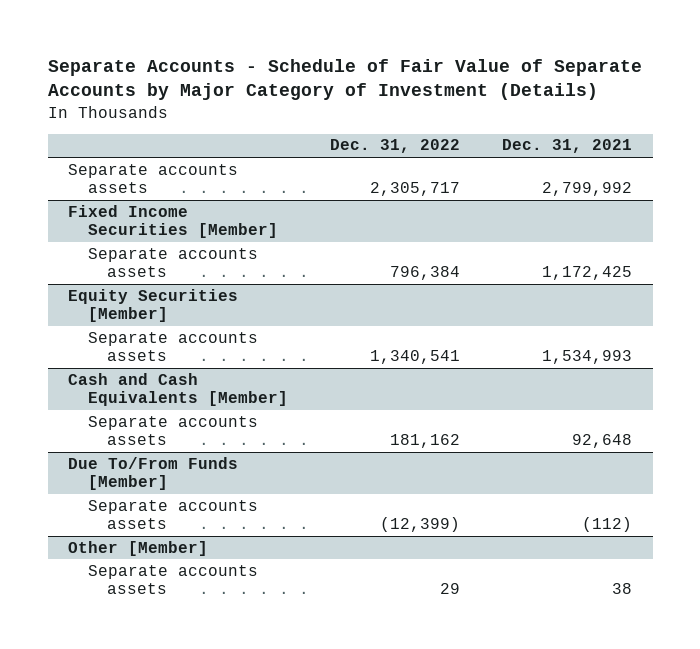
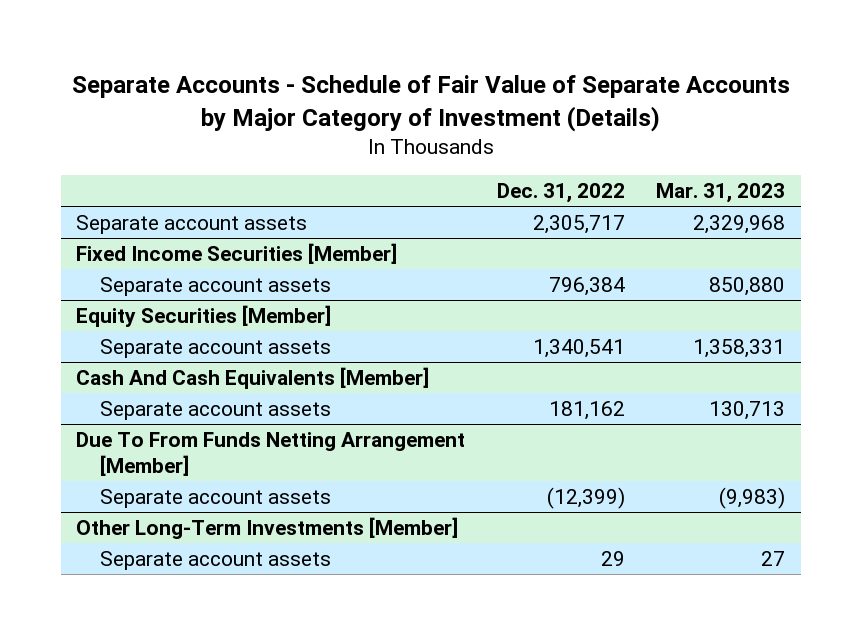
[501,139,632,154] Dec. 31, 2021 -> none
none -> [656,182,786,203] Mar. 31, 2023
[68,163,239,194] Separate accounts assets -> [76,214,308,234] Separate account assets
[87,247,258,278] Separate accounts assets -> [100,276,332,296] Separate account assets
[87,331,258,362] Separate accounts assets -> [100,338,332,358] Separate account assets
[68,372,288,407] Cash and Cash Equivalents [Member] -> [76,366,430,389] Cash And Cash Equivalents [Member]
[87,415,258,446] Separate accounts assets -> [100,400,332,420] Separate account assets
[68,456,239,491] Due To/From Funds [Member] -> [76,431,466,476] Due To From Funds Netting Arrangement [Member]
[87,499,258,530] Separate accounts assets -> [100,488,332,508] Separate account assets
[68,540,209,556] Other [Member] -> [76,516,459,539] Other Long-Term Investments [Member]
[87,564,258,595] Separate accounts assets -> [100,550,332,570] Separate account assets

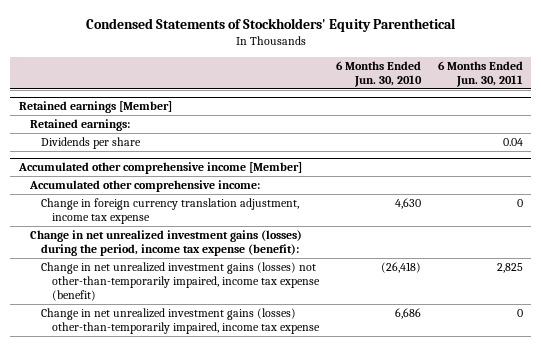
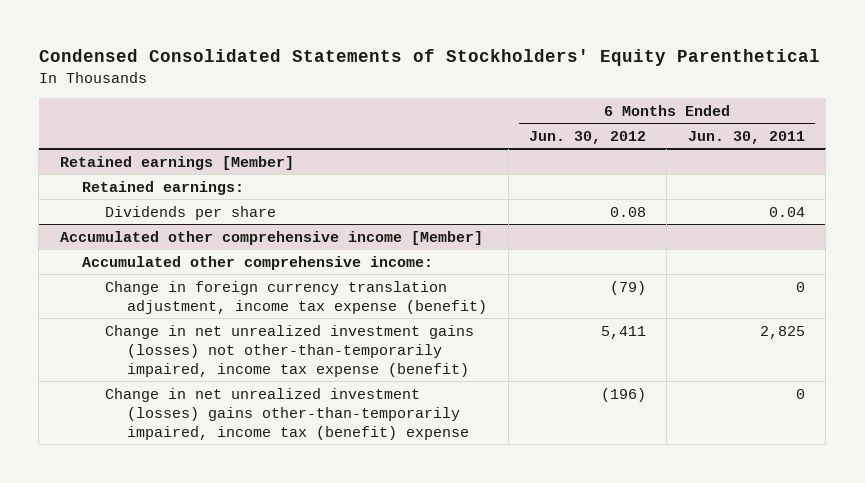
[85,17,456,32] Condensed Statements of Stockholders' Equity Parenthetical -> [38,49,820,67] Condensed Consolidated Statements of Stockholders' Equity Parenthetical
[335,60,422,87] 6 Months Ended Jun. 30, 2010 -> none
none -> [529,130,647,144] Jun. 30, 2012
[29,230,302,257] Change in net unrealized investment gains (losses) during the period, income tax expense (benefit): -> none
[40,198,299,225] Change in foreign currency translation adjustment, income tax expense -> [104,280,488,314] Change in foreign currency translation adjustment, income tax expense (benefit)
[40,308,320,335] Change in net unrealized investment gains (losses) other-than-temporarily impaired, income tax expense -> [104,387,470,440] Change in net unrealized investment (losses) gains other-than-temporarily impaired, income tax (benefit) expense

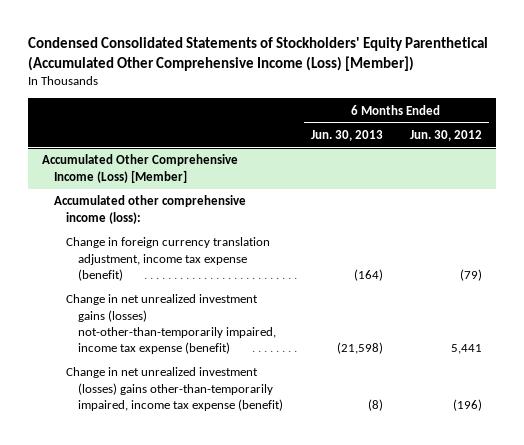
[38,49,820,67] Condensed Consolidated Statements of Stockholders' Equity Parenthetical -> [27,36,488,71] Condensed Consolidated Statements of Stockholders' Equity Parenthetical (Accumulated Other Comprehensive Income (Loss) [Member])
[687,130,805,144] Jun. 30, 2011 -> none
none -> [310,129,383,141] Jun. 30, 2013
[59,155,294,170] Retained earnings [Member] -> none
[82,180,245,195] Retained earnings: -> none
[104,205,276,220] Dividends per share -> none
[59,230,483,245] Accumulated other comprehensive income [Member] -> [41,154,238,183] Accumulated Other Comprehensive Income (Loss) [Member]
[82,255,434,270] Accumulated other comprehensive income: -> [53,195,246,224] Accumulated other comprehensive income (loss):
[104,324,474,377] Change in net unrealized investment gains (losses) not other-than-temporarily impaired, income tax expense (benefit) -> [65,294,276,354] Change in net unrealized investment gains (losses) not-other-than-temporarily impaired, income tax expense (benefit)
[601,325,647,339] 5,411 -> [451,343,483,354] 5,441
[104,387,470,440] Change in net unrealized investment (losses) gains other-than-temporarily impaired, income tax (benefit) expense -> [65,367,283,411] Change in net unrealized investment (losses) gains other-than-temporarily impaired, income tax expense (benefit)

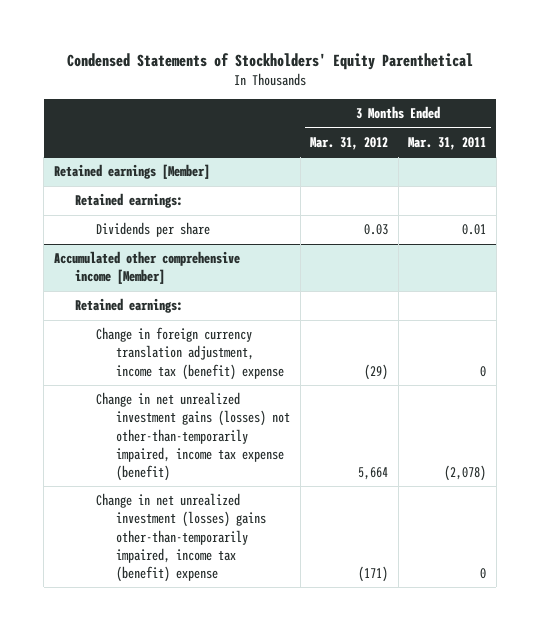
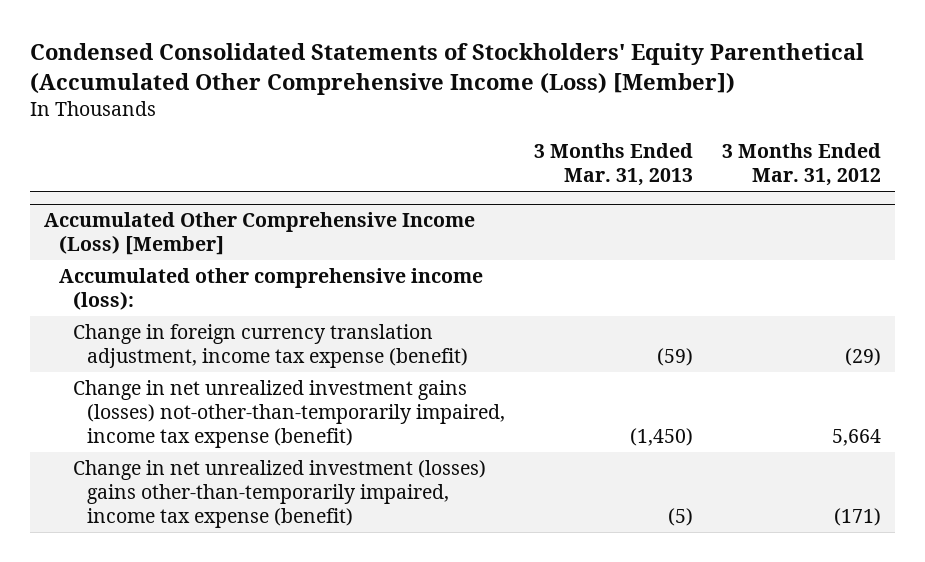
[67,52,474,70] Condensed Statements of Stockholders' Equity Parenthetical -> [29,42,864,95] Condensed Consolidated Statements of Stockholders' Equity Parenthetical (Accumulated Other Comprehensive Income (Loss) [Member])
[408,136,487,150] Mar. 31, 2011 -> none
none -> [534,143,694,187] 3 Months Ended Mar. 31, 2013
[53,164,210,180] Retained earnings [Member] -> none
[74,193,183,209] Retained earnings: -> none
[95,222,210,238] Dividends per share -> none
[74,298,183,314] Retained earnings: -> none
[53,251,240,285] Accumulated other comprehensive income [Member] -> [44,212,476,256] Accumulated Other Comprehensive Income (Loss) [Member]
none -> [58,267,483,311] Accumulated other comprehensive income (loss):
[95,327,285,380] Change in foreign currency translation adjustment, income tax (benefit) expense -> [73,323,469,369] Change in foreign currency translation adjustment, income tax expense (benefit)
[95,392,291,481] Change in net unrealized investment gains (losses) not other-than-temporarily impaired, income tax expense (benefit) -> [73,379,506,449] Change in net unrealized investment gains (losses) not-other-than-temporarily impaired, income tax expense (benefit)
[95,493,267,582] Change in net unrealized investment (losses) gains other-than-temporarily impaired, income tax (benefit) expense -> [73,459,487,529] Change in net unrealized investment (losses) gains other-than-temporarily impaired, income tax expense (benefit)

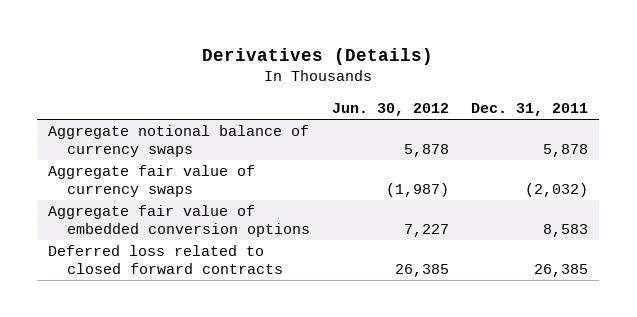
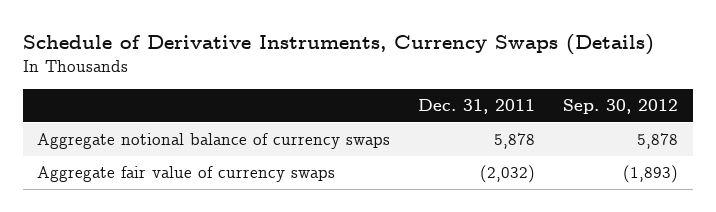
[202,47,434,65] Derivatives (Details) -> [23,34,655,56] Schedule of Derivative Instruments, Currency Swaps (Details)
[331,102,449,116] Jun. 30, 2012 -> none
none -> [563,98,679,114] Sep. 30, 2012
[48,205,310,237] Aggregate fair value of embedded conversion options -> none
[48,245,283,274] Deferred loss related to closed forward contracts -> none

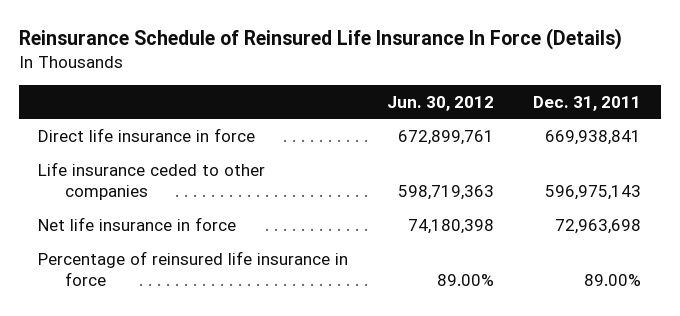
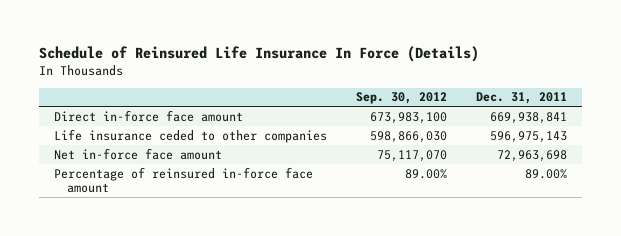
[18,27,622,50] Reinsurance Schedule of Reinsured Life Insurance In Force (Details) -> [39,46,480,63] Schedule of Reinsured Life Insurance In Force (Details)
[387,95,495,111] Jun. 30, 2012 -> none
none -> [356,92,448,105] Sep. 30, 2012
[38,127,256,142] Direct life insurance in force -> [53,109,243,122] Direct in-force face amount
[38,216,237,231] Net life insurance in force -> [53,147,222,160] Net in-force face amount
[38,250,349,287] Percentage of reinsured life insurance in force -> [53,166,313,194] Percentage of reinsured in-force face amount

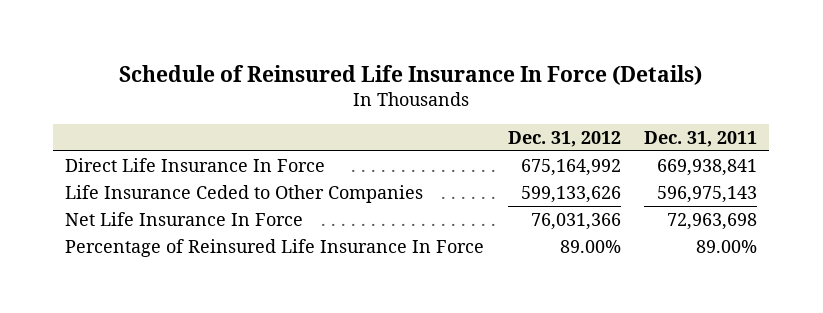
[356,92,448,105] Sep. 30, 2012 -> none
none -> [507,131,621,148] Dec. 31, 2012
[53,109,243,122] Direct in-force face amount -> [65,157,326,172] Direct Life Insurance In Force
[53,128,327,143] Life insurance ceded to other companies -> [65,184,424,203] Life Insurance Ceded to Other Companies
[53,147,222,160] Net in-force face amount -> [65,211,304,226] Net Life Insurance In Force
[53,166,313,194] Percentage of reinsured in-force face amount -> [65,238,485,257] Percentage of Reinsured Life Insurance In Force

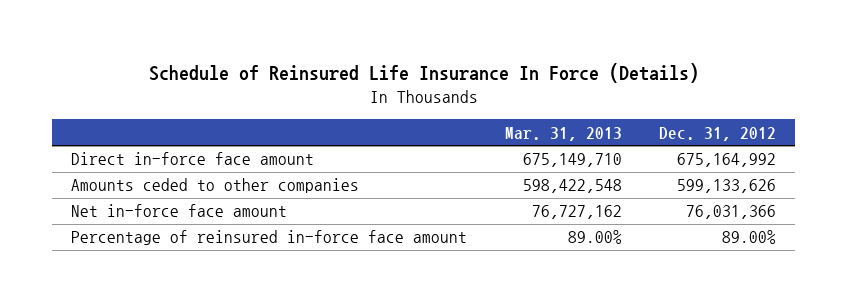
[644,131,758,148] Dec. 31, 2011 -> none
none -> [504,126,622,141] Mar. 31, 2013
[65,157,326,172] Direct Life Insurance In Force -> [70,152,314,166] Direct in-force face amount
[65,184,424,203] Life Insurance Ceded to Other Companies -> [70,178,359,194] Amounts ceded to other companies
[65,211,304,226] Net Life Insurance In Force -> [70,204,287,218] Net in-force face amount
[65,238,485,257] Percentage of Reinsured Life Insurance In Force -> [70,230,467,246] Percentage of reinsured in-force face amount

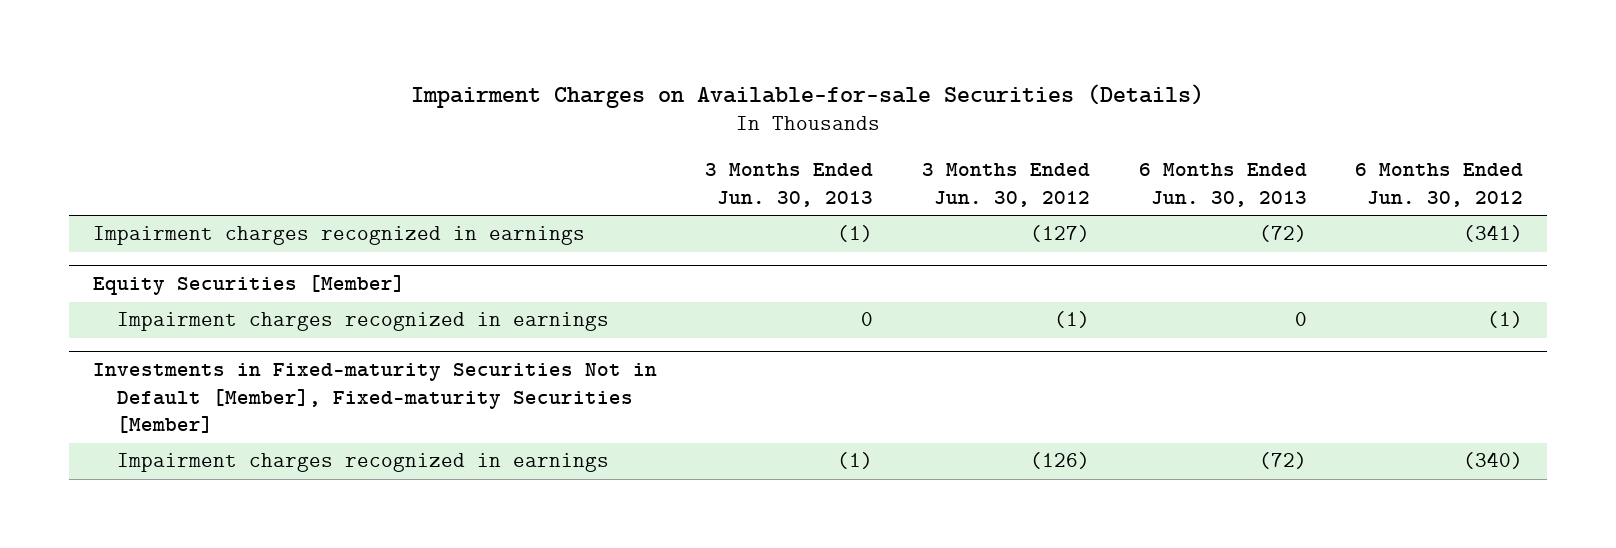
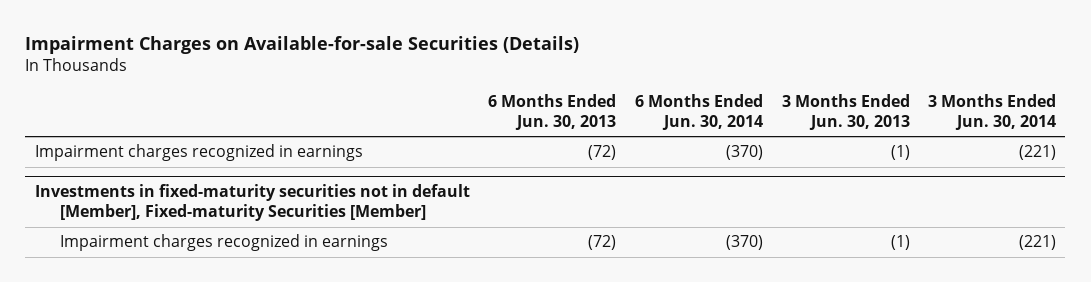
[922,163,1091,207] 3 Months Ended Jun. 30, 2012 -> none
[1355,163,1524,207] 6 Months Ended Jun. 30, 2012 -> none
none -> [634,94,763,131] 6 Months Ended Jun. 30, 2014
none -> [928,94,1057,131] 3 Months Ended Jun. 30, 2014
[92,275,405,296] Equity Securities [Member] -> none
[117,312,610,332] Impairment charges recognized in earnings -> none
[92,363,657,434] Investments in Fixed-maturity Securities Not in Default [Member], Fixed-maturity Securities [Member] -> [34,184,470,222] Investments in fixed-maturity securities not in default [Member], Fixed-maturity Securities [Member]

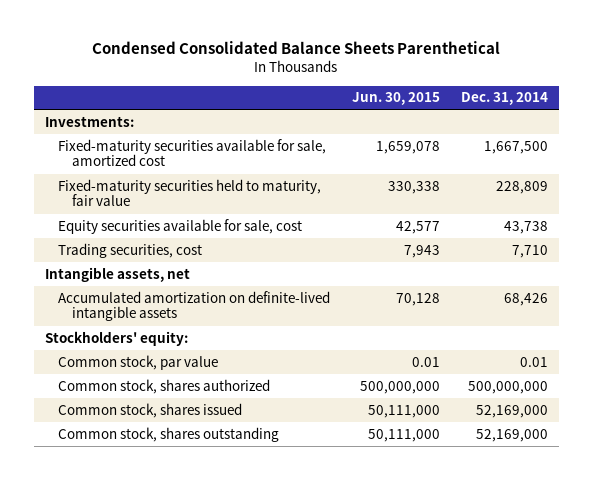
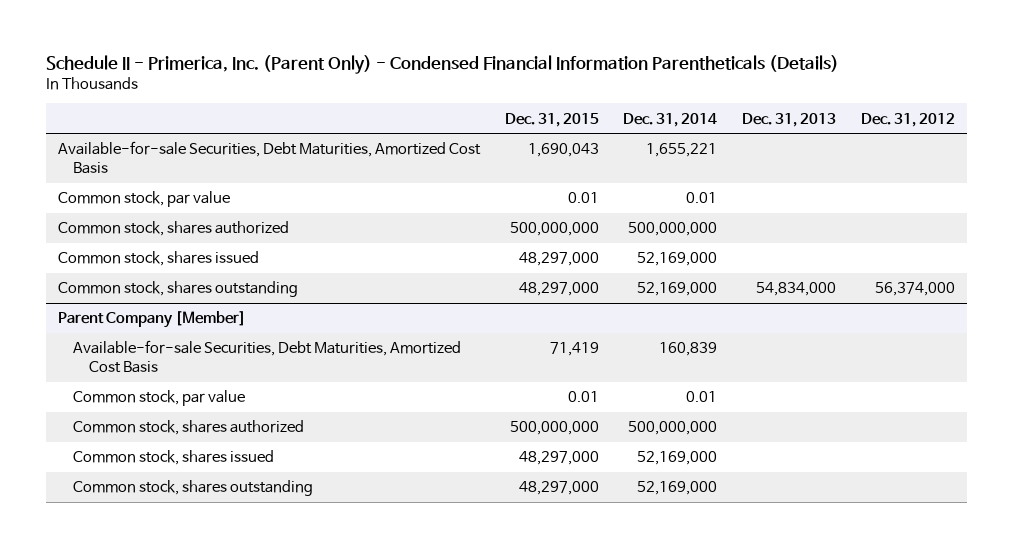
[92,41,501,55] Condensed Consolidated Balance Sheets Parenthetical -> [45,54,839,74] Schedule II - Primerica, Inc. (Parent Only) - Condensed Financial Information Parentheticals (Details)
[351,92,440,106] Jun. 30, 2015 -> none
none -> [504,112,599,127] Dec. 31, 2015
none -> [742,112,837,127] Dec. 31, 2013
none -> [860,112,955,127] Dec. 31, 2012
[44,115,134,127] Investments: -> none
[58,178,322,207] Fixed-maturity securities held to maturity, fair value -> none
[58,218,303,234] Equity securities available for sale, cost -> none
[58,242,203,258] Trading securities, cost -> none
[44,266,190,282] Intangible assets, net -> none
[58,290,331,322] Accumulated amortization on definite-lived intangible assets -> none
[44,330,188,346] Stockholders' equity: -> none
[58,138,327,167] Fixed-maturity securities available for sale, amortized cost -> [57,141,481,175] Available-for-sale Securities, Debt Maturities, Amortized Cost Basis
[483,140,548,154] 1,667,500 -> [646,143,718,158] 1,655,221
none -> [57,311,246,329] Parent Company [Member]
none -> [73,340,462,374] Available-for-sale Securities, Debt Maturities, Amortized Cost Basis
none -> [73,390,246,407] Common stock, par value
none -> [73,420,305,436] Common stock, shares authorized
none -> [73,450,275,466] Common stock, shares issued
none -> [73,480,314,497] Common stock, shares outstanding

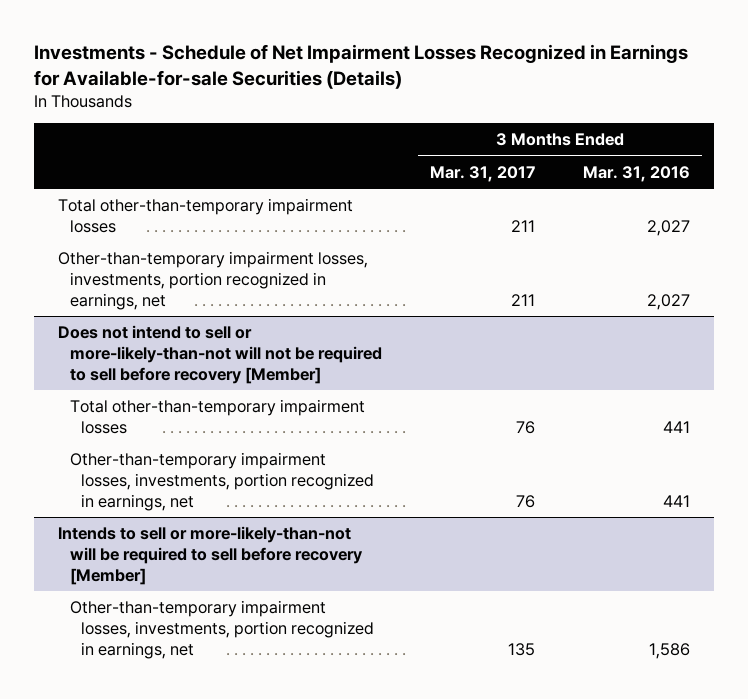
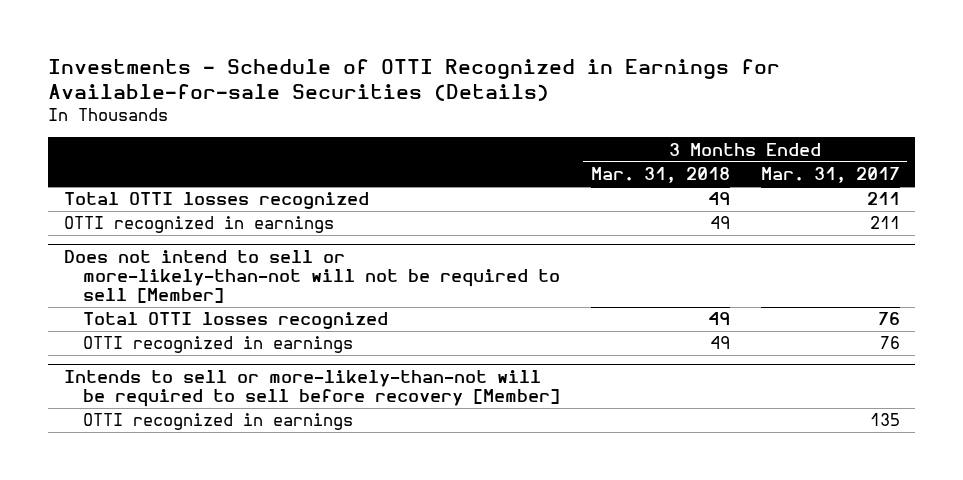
[33,44,688,89] Investments - Schedule of Net Impairment Losses Recognized in Earnings for Available-for-sale Securities (Details) -> [48,58,781,101] Investments - Schedule of OTTI Recognized in Earnings for Available-for-sale Securities (Details)
[583,165,691,182] Mar. 31, 2016 -> none
none -> [591,167,731,184] Mar. 31, 2018
[57,198,353,234] Total other-than-temporary impairment losses -> [63,192,369,210] Total OTTI losses recognized
[57,251,368,311] Other-than-temporary impairment losses, investments, portion recognized in earnings, net -> [63,216,334,234] OTTI recognized in earnings
[57,325,382,385] Does not intend to sell or more-likely-than-not will not be required to sell before recovery [Member] -> [63,249,561,303] Does not intend to sell or more-likely-than-not will not be required to sell [Member]
[69,399,365,435] Total other-than-temporary impairment losses -> [83,312,389,330] Total OTTI losses recognized
[69,452,375,512] Other-than-temporary impairment losses, investments, portion recognized in earnings, net -> [83,336,354,354] OTTI recognized in earnings
[69,600,375,660] Other-than-temporary impairment losses, investments, portion recognized in earnings, net -> [83,413,354,431] OTTI recognized in earnings

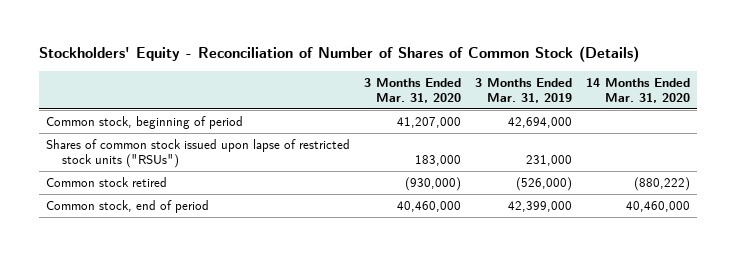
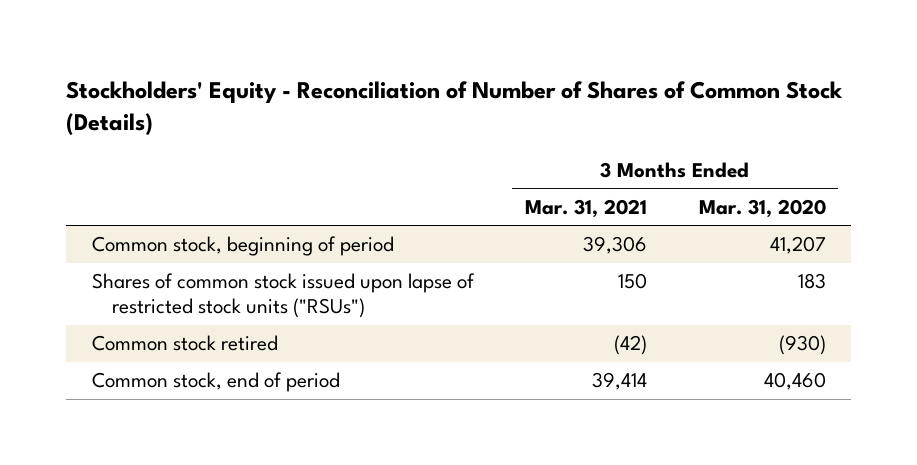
[474,77,572,103] 3 Months Ended Mar. 31, 2019 -> none
[586,77,691,103] 14 Months Ended Mar. 31, 2020 -> none
none -> [525,198,648,218] Mar. 31, 2021
[396,116,461,128] 41,207,000 -> [769,236,826,255] 41,207
[414,155,461,167] 183,000 -> [797,273,826,290] 183
[404,176,461,191] (930,000) -> [778,335,826,356] (930)
[396,200,461,212] 40,460,000 -> [763,372,826,391] 40,460

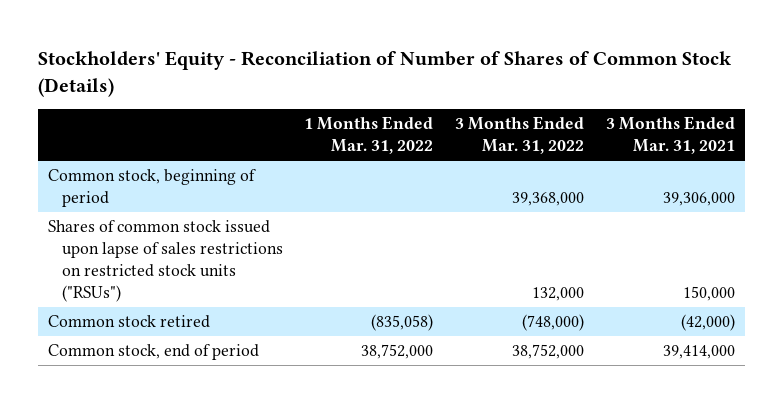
[698,198,826,218] Mar. 31, 2020 -> none
none -> [304,116,434,155] 1 Months Ended Mar. 31, 2022
none -> [454,116,584,155] 3 Months Ended Mar. 31, 2022
[583,236,648,255] 39,306 -> [662,192,735,207] 39,306,000
[91,273,475,319] Shares of common stock issued upon lapse of restricted stock units ("RSUs") -> [48,220,283,302] Shares of common stock issued upon lapse of sales restrictions on restricted stock units ("RSUs")
[618,273,648,290] 150 -> [682,285,735,301] 150,000
[614,335,648,356] (42) -> [680,314,735,332] (42,000)
[592,372,648,391] 39,414 -> [662,345,735,360] 39,414,000

